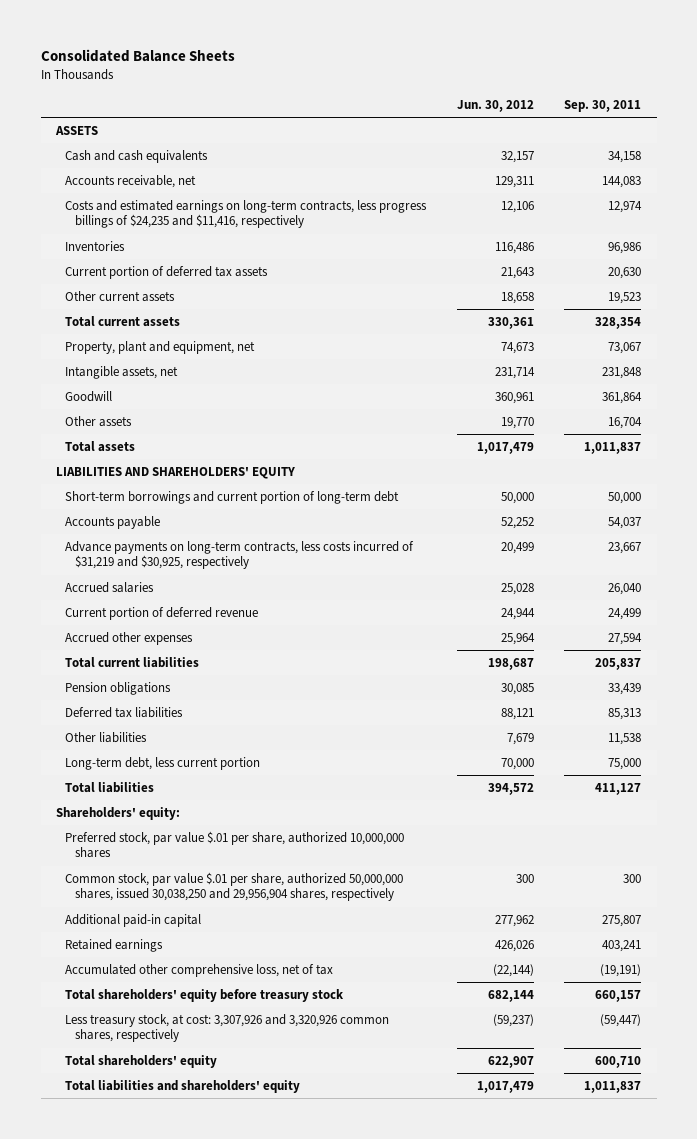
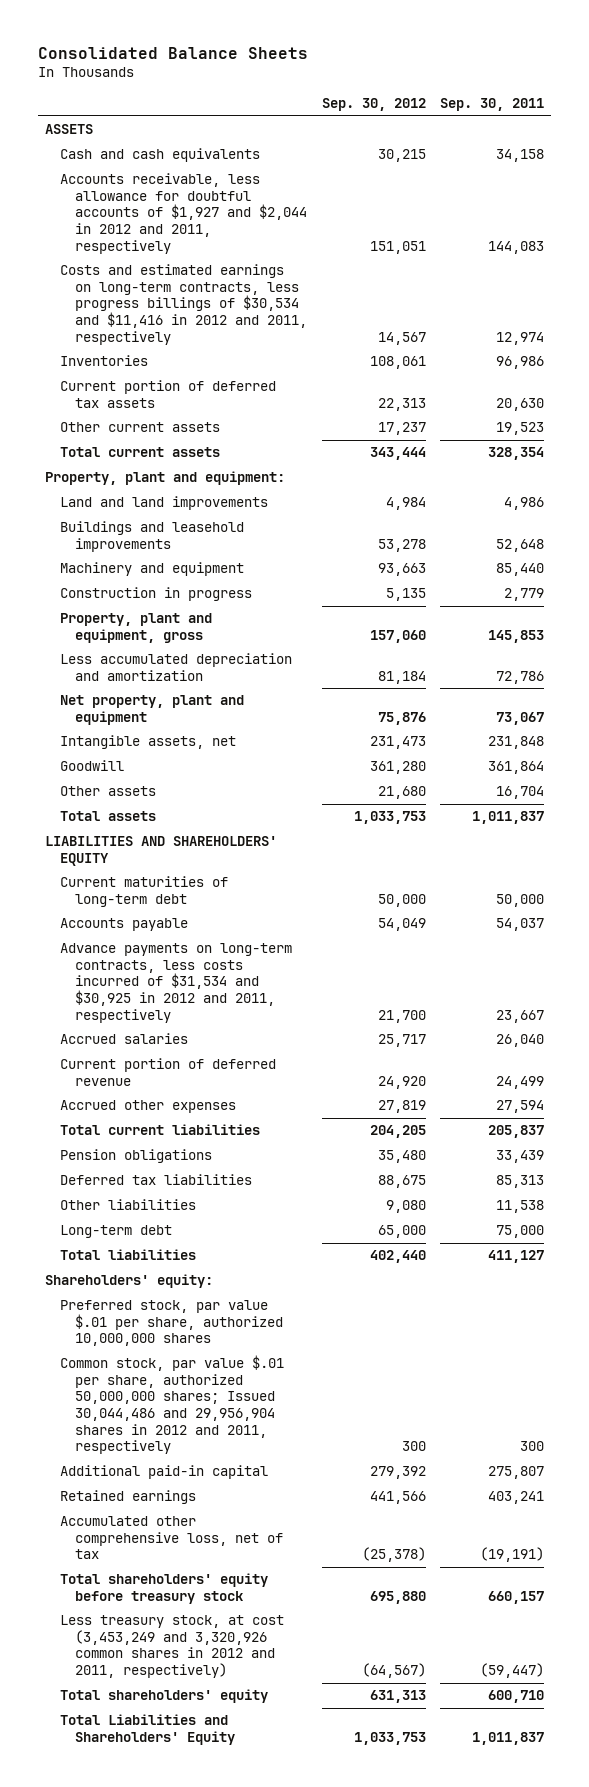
[456,99,534,112] Jun. 30, 2012 -> none
none -> [321,98,426,112] Sep. 30, 2012
[65,175,197,189] Accounts receivable, net -> [60,173,308,254] Accounts receivable, less allowance for doubtful accounts of $1,927 and $2,044 in 2012 and 2011, respectively
[65,200,428,229] Costs and estimated earnings on long-term contracts, less progress billings of $24,235 and $11,416, respectively -> [60,264,308,345] Costs and estimated earnings on long-term contracts, less progress billings of $30,534 and $11,416 in 2012 and 2011, respectively
none -> [45,471,286,486] Property, plant and equipment:
none -> [60,496,269,511] Land and land improvements
none -> [60,521,245,552] Buildings and leasehold improvements
none -> [60,562,245,577] Machinery and equipment
none -> [60,587,253,602] Construction in progress
none -> [60,613,213,643] Property, plant and equipment, gross
none -> [60,653,293,681] Less accumulated depreciation and amortization
[65,341,256,355] Property, plant and equipment, net -> [60,695,245,725] Net property, plant and equipment
[65,491,400,505] Short-term borrowings and current portion of long-term debt -> [60,876,229,907] Current maturities of long-term debt
[65,541,415,570] Advance payments on long-term contracts, less costs incurred of $31,219 and $30,925, respectively -> [60,943,293,1023] Advance payments on long-term contracts, less costs incurred of $31,534 and $30,925 in 2012 and 2011, respectively
[65,757,261,771] Long-term debt, less current portion -> [60,1225,173,1239] Long-term debt
[65,872,404,902] Common stock, par value $.01 per share, authorized 50,000,000 shares, issued 30,038,250 and 29,956,904 shares, respectively -> [60,1355,285,1455] Common stock, par value $.01 per share, authorized 50,000,000 shares; Issued 30,044,486 and 29,956,904 shares in 2012 and 2011, respectively
[65,1014,390,1043] Less treasury stock, at cost: 3,307,926 and 3,320,926 common shares, respectively -> [60,1615,285,1679] Less treasury stock, at cost (3,453,249 and 3,320,926 common shares in 2012 and 2011, respectively)
[65,1080,301,1094] Total liabilities and shareholders' equity -> [60,1714,236,1745] Total Liabilities and Shareholders' Equity

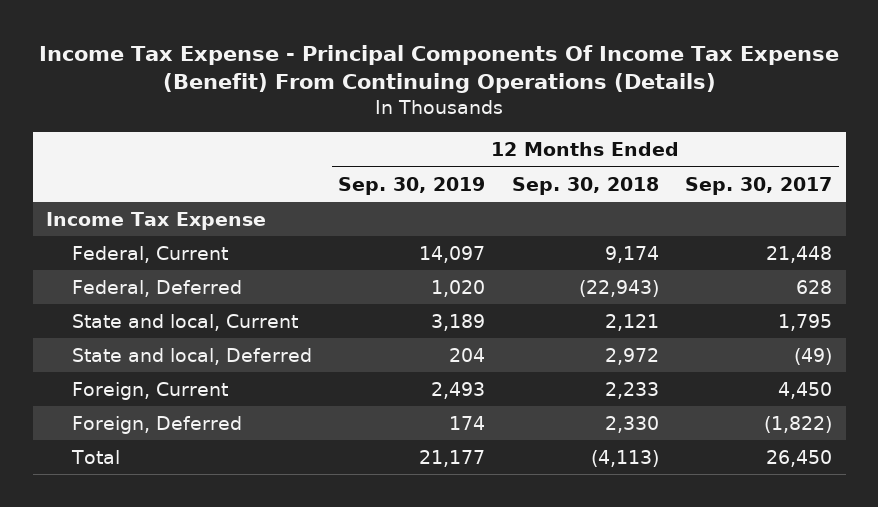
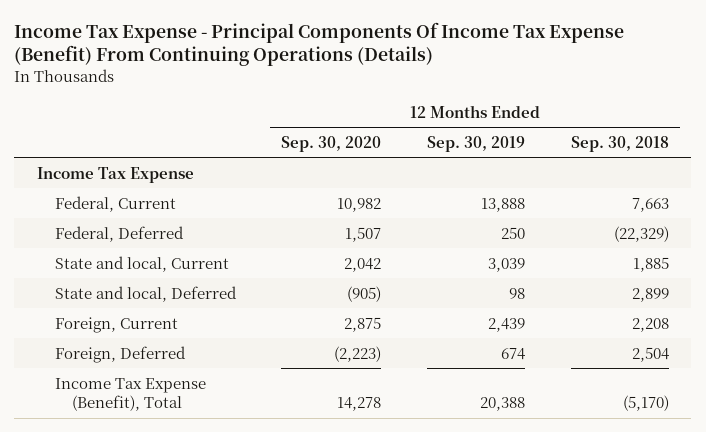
[685,176,833,195] Sep. 30, 2017 -> none
none -> [281,135,382,152] Sep. 30, 2020
[419,245,486,263] 14,097 -> [480,197,525,212] 13,888
[604,245,659,263] 9,174 -> [631,197,669,212] 7,663
[431,279,486,297] 1,020 -> [500,226,525,239] 250
[578,279,659,297] (22,943) -> [613,225,669,242] (22,329)
[431,313,486,331] 3,189 -> [487,257,525,272] 3,039
[604,313,659,331] 2,121 -> [632,256,669,272] 1,885
[449,347,486,362] 204 -> [508,287,525,299] 98
[604,347,659,365] 2,972 -> [631,287,669,302] 2,899
[431,381,486,399] 2,493 -> [487,317,525,332] 2,439
[604,381,659,399] 2,233 -> [631,317,669,332] 2,208
[449,415,486,430] 174 -> [500,347,525,360] 674
[604,415,659,433] 2,330 -> [631,346,669,362] 2,504
[70,449,120,464] Total -> [54,377,206,412] Income Tax Expense (Benefit), Total
[419,449,486,467] 21,177 -> [479,397,525,412] 20,388
[590,449,659,467] (4,113) -> [622,395,669,412] (5,170)

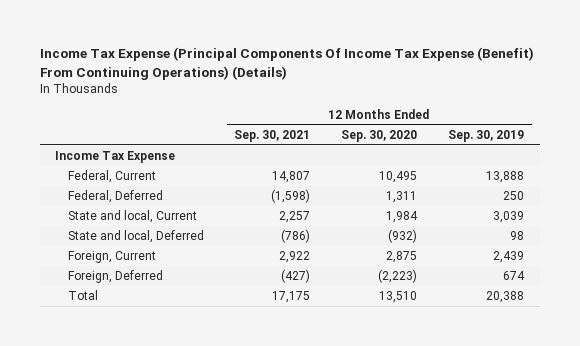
[14,21,625,67] Income Tax Expense - Principal Components Of Income Tax Expense (Benefit) From Continuing Operations (Details) -> [40,47,535,80] Income Tax Expense (Principal Components Of Income Tax Expense (Benefit) From Continuing Operations) (Details)
[570,135,669,152] Sep. 30, 2018 -> none
none -> [234,129,311,142] Sep. 30, 2021
[337,197,382,212] 10,982 -> [379,171,418,184] 10,495
[345,226,382,242] 1,507 -> [386,191,418,204] 1,311
[344,257,382,272] 2,042 -> [386,211,419,224] 1,984
[347,285,382,302] (905) -> [388,229,418,244] (932)
[54,377,206,412] Income Tax Expense (Benefit), Total -> [67,290,98,301] Total
[337,397,382,412] 14,278 -> [379,291,418,304] 13,510

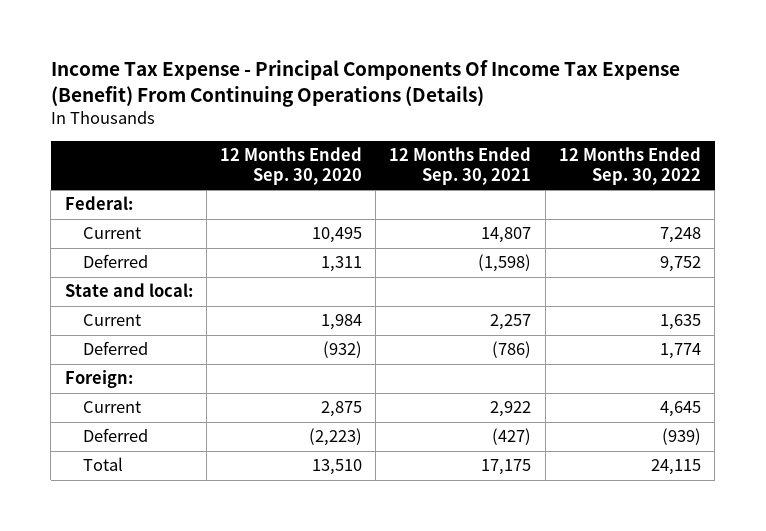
[40,47,535,80] Income Tax Expense (Principal Components Of Income Tax Expense (Benefit) From Continuing Operations) (Details) -> [50,60,680,108] Income Tax Expense - Principal Components Of Income Tax Expense (Benefit) From Continuing Operations (Details)
[448,129,525,142] Sep. 30, 2019 -> none
none -> [558,147,701,185] 12 Months Ended Sep. 30, 2022
[55,151,176,164] Income Tax Expense -> none
none -> [64,196,133,211] Federal:
[67,170,156,184] Federal, Current -> [82,227,141,240] Current
[67,190,163,204] Federal, Deferred -> [82,254,148,269] Deferred
none -> [64,283,193,298] State and local:
[67,210,197,224] State and local, Current -> [82,314,141,327] Current
[67,230,204,244] State and local, Deferred -> [82,341,148,356] Deferred
none -> [64,370,133,389] Foreign:
[67,251,156,264] Foreign, Current -> [82,401,141,414] Current
[67,270,163,284] Foreign, Deferred -> [82,428,148,443] Deferred

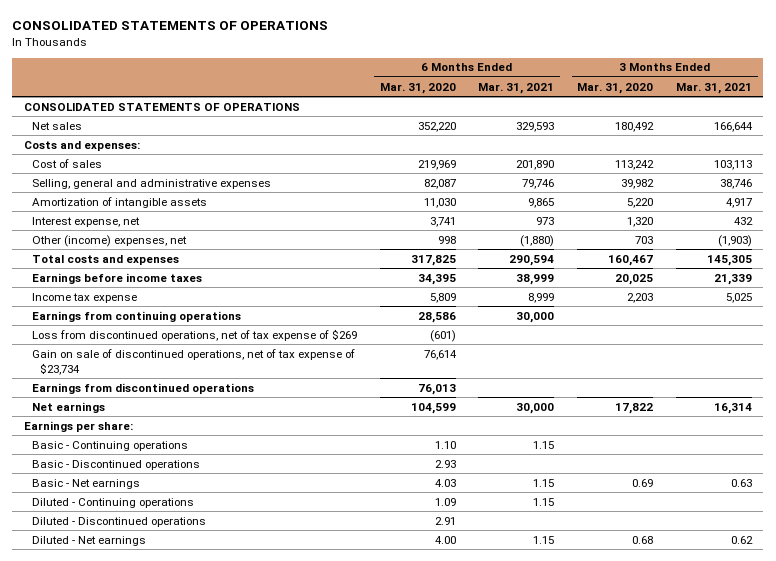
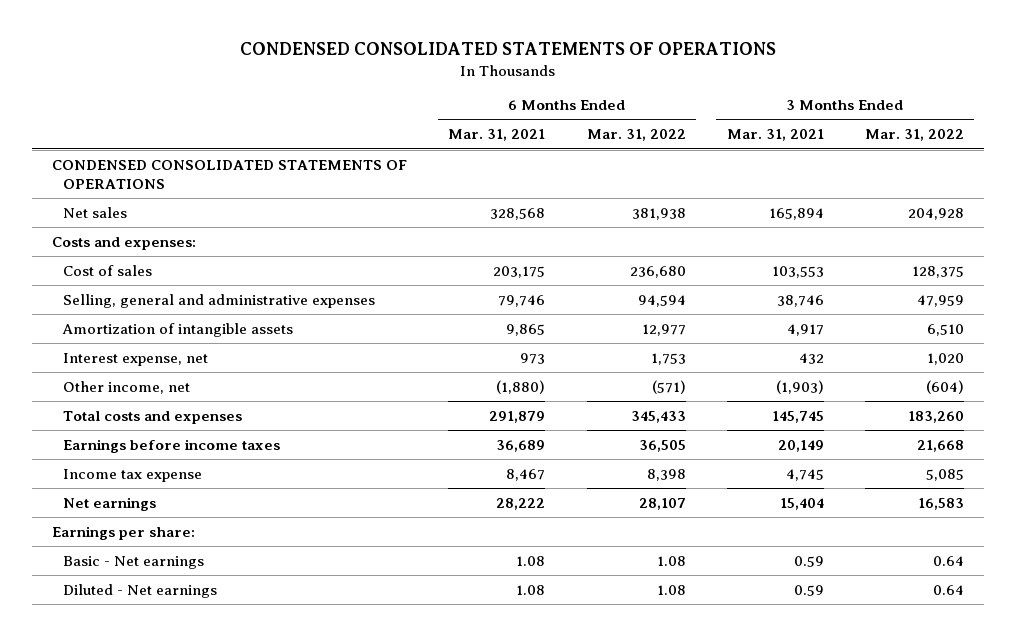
[12,21,329,31] CONSOLIDATED STATEMENTS OF OPERATIONS -> [240,42,777,56] CONDENSED CONSOLIDATED STATEMENTS OF OPERATIONS
[379,82,456,94] Mar. 31, 2020 -> none
[577,82,654,94] Mar. 31, 2020 -> none
none -> [586,129,686,142] Mar. 31, 2022
none -> [864,129,964,142] Mar. 31, 2022
[23,102,300,111] CONSOLIDATED STATEMENTS OF OPERATIONS -> [52,159,408,190] CONDENSED CONSOLIDATED STATEMENTS OF OPERATIONS
[516,121,555,132] 329,593 -> [490,207,546,220] 328,568
[714,121,754,132] 166,644 -> [768,207,824,220] 165,894
[516,159,555,170] 201,890 -> [493,265,546,278] 203,175
[714,159,753,170] 103,113 -> [771,265,824,278] 103,553
[31,310,241,322] Earnings from continuing operations -> none
[31,328,357,341] Loss from discontinued operations, net of tax expense of $269 -> none
[31,348,355,375] Gain on sale of discontinued operations, net of tax expense of $23,734 -> none
[31,382,254,394] Earnings from discontinued operations -> none
[31,234,187,247] Other (income) expenses, net -> [63,380,191,394] Other income, net
[509,254,555,266] 290,594 -> [489,410,546,423] 291,879
[707,254,753,266] 145,305 -> [771,410,824,423] 145,745
[516,273,555,285] 38,999 -> [496,439,546,452] 36,689
[714,273,753,285] 21,339 -> [777,439,824,452] 20,149
[528,292,555,303] 8,999 -> [506,468,546,481] 8,467
[726,292,753,303] 5,025 -> [785,468,824,481] 4,745
[516,402,555,414] 30,000 -> [496,497,546,510] 28,222
[714,402,753,414] 16,314 -> [779,497,824,510] 15,404
[31,440,188,451] Basic - Continuing operations -> none
[31,459,200,470] Basic - Discontinued operations -> none
[31,497,194,508] Diluted - Continuing operations -> none
[31,516,206,527] Diluted - Discontinued operations -> none
[533,478,555,487] 1.15 -> [516,555,546,566] 1.08
[731,478,753,487] 0.63 -> [793,555,824,567] 0.59
[533,535,555,544] 1.15 -> [516,584,546,595] 1.08
[731,535,754,544] 0.62 -> [793,584,824,596] 0.59

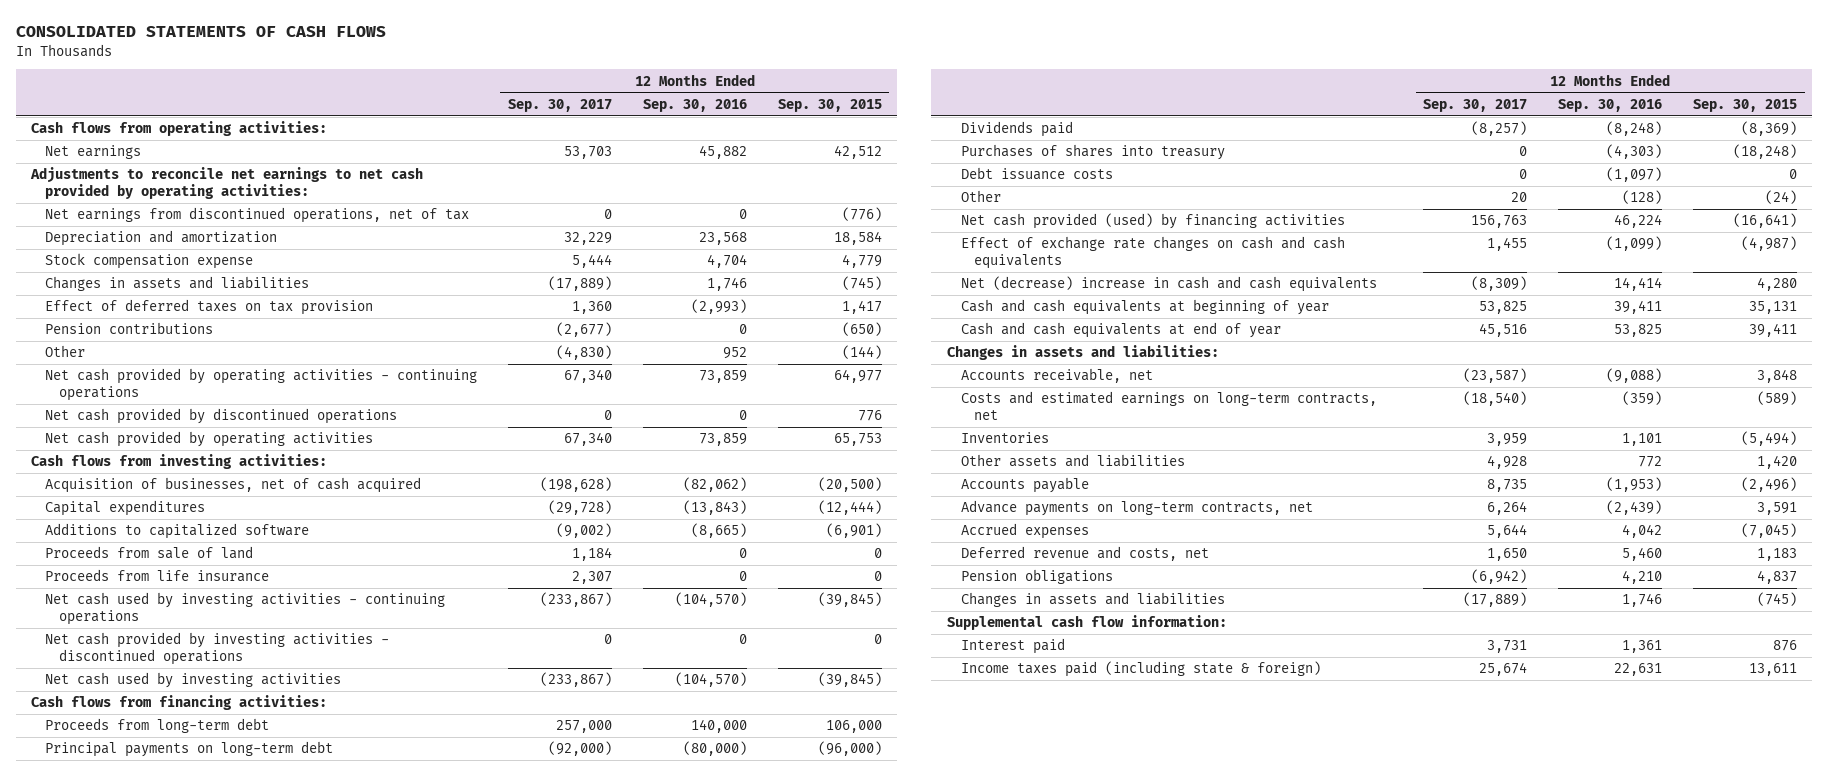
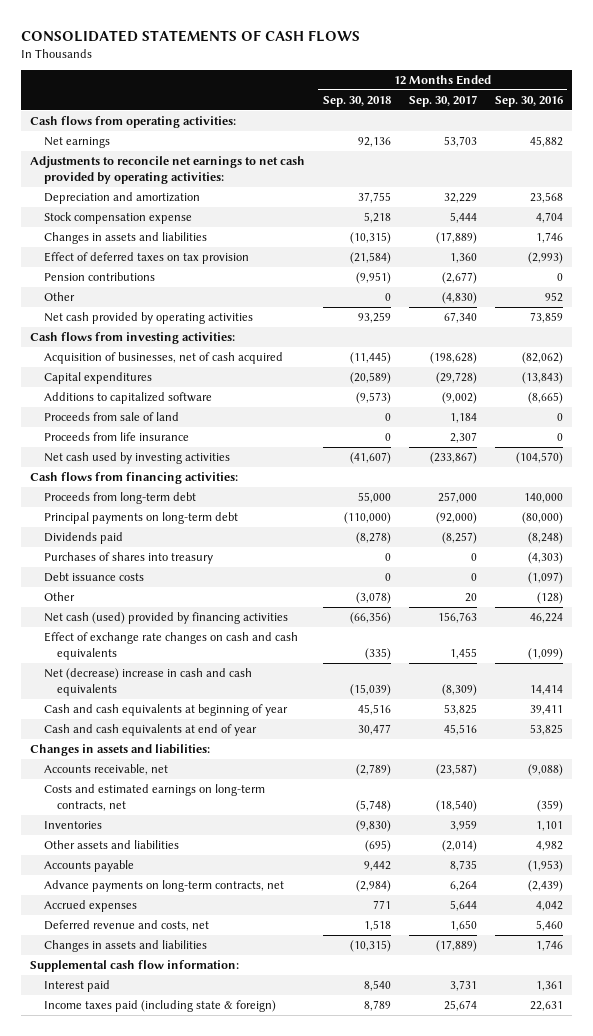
[777,98,882,112] Sep. 30, 2015 -> none
none -> [322,95,391,107] Sep. 30, 2018
[45,207,470,224] Net earnings from discontinued operations, net of tax -> none
[45,368,478,401] Net cash provided by operating activities - continuing operations -> none
[45,408,398,425] Net cash provided by discontinued operations -> none
[45,592,446,625] Net cash used by investing activities - continuing operations -> none
[45,632,390,665] Net cash provided by investing activities - discontinued operations -> none
[960,213,1345,230] Net cash provided (used) by financing activities -> [43,611,288,624] Net cash (used) provided by financing activities
[1487,455,1528,470] 4,928 -> [441,839,477,852] (2,014)
[1638,456,1663,468] 772 -> [535,840,563,851] 4,982
[960,569,1113,585] Pension obligations -> none

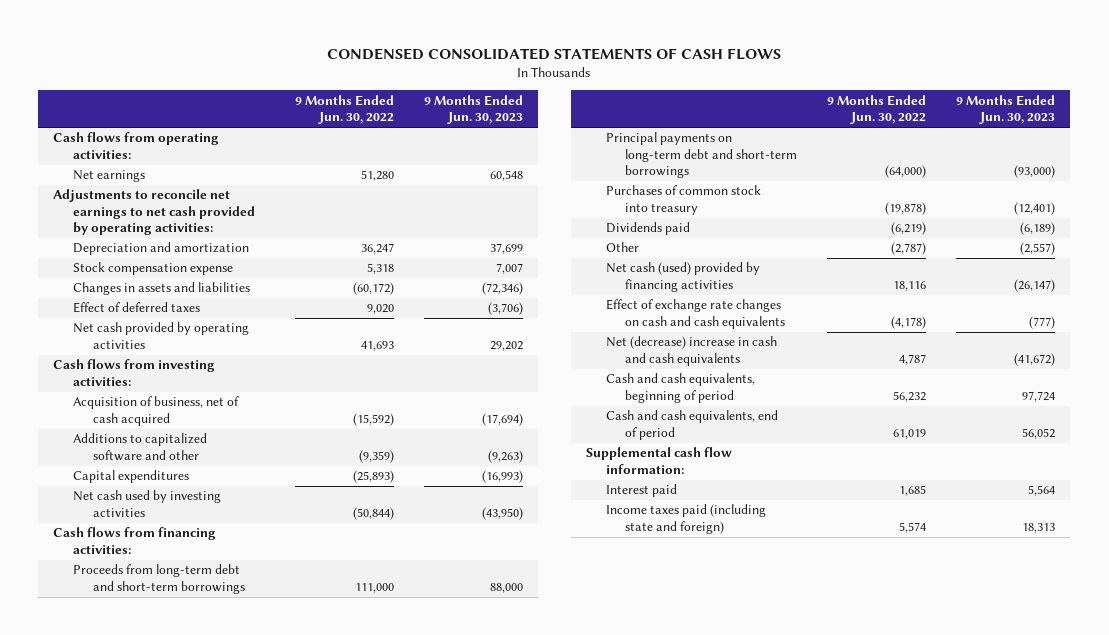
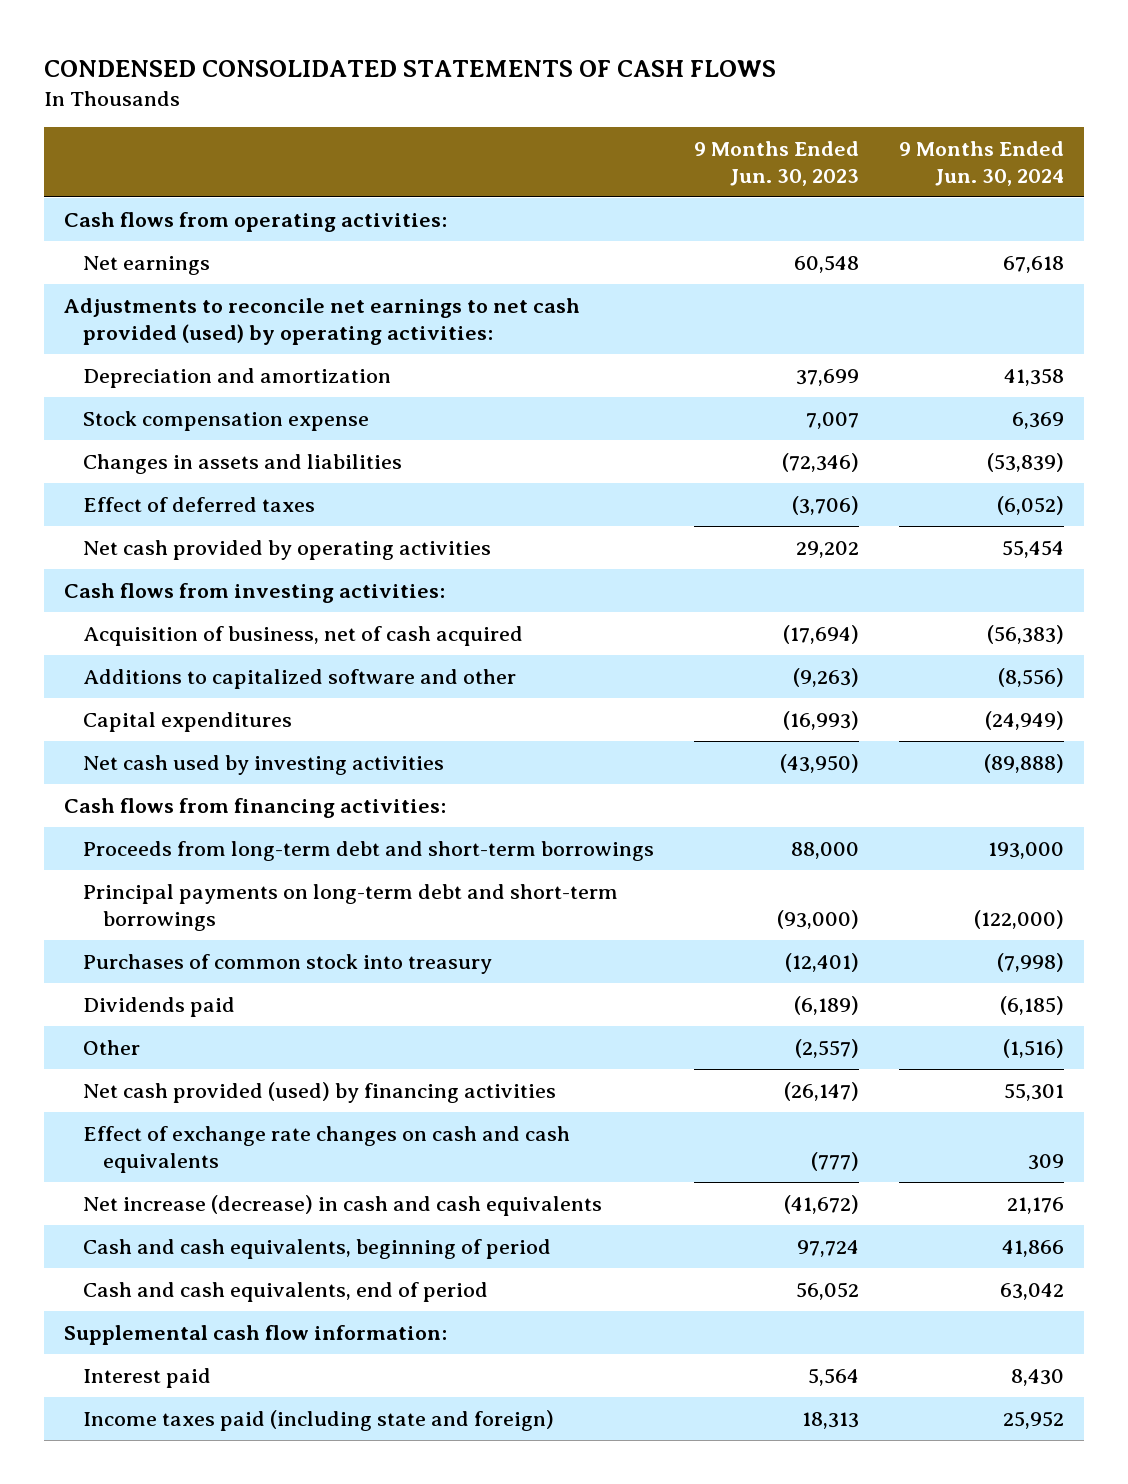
[294,94,394,125] 9 Months Ended Jun. 30, 2022 -> none
none -> [899,140,1065,186] 9 Months Ended Jun. 30, 2024
[53,189,256,236] Adjustments to reconcile net earnings to net cash provided by operating activities: -> [63,297,580,345] Adjustments to reconcile net earnings to net cash provided (used) by operating activities:
[605,262,760,292] Net cash (used) provided by financing activities -> [83,1081,557,1103] Net cash provided (used) by financing activities
[605,336,777,366] Net (decrease) increase in cash and cash equivalents -> [83,1194,603,1216] Net increase (decrease) in cash and cash equivalents

